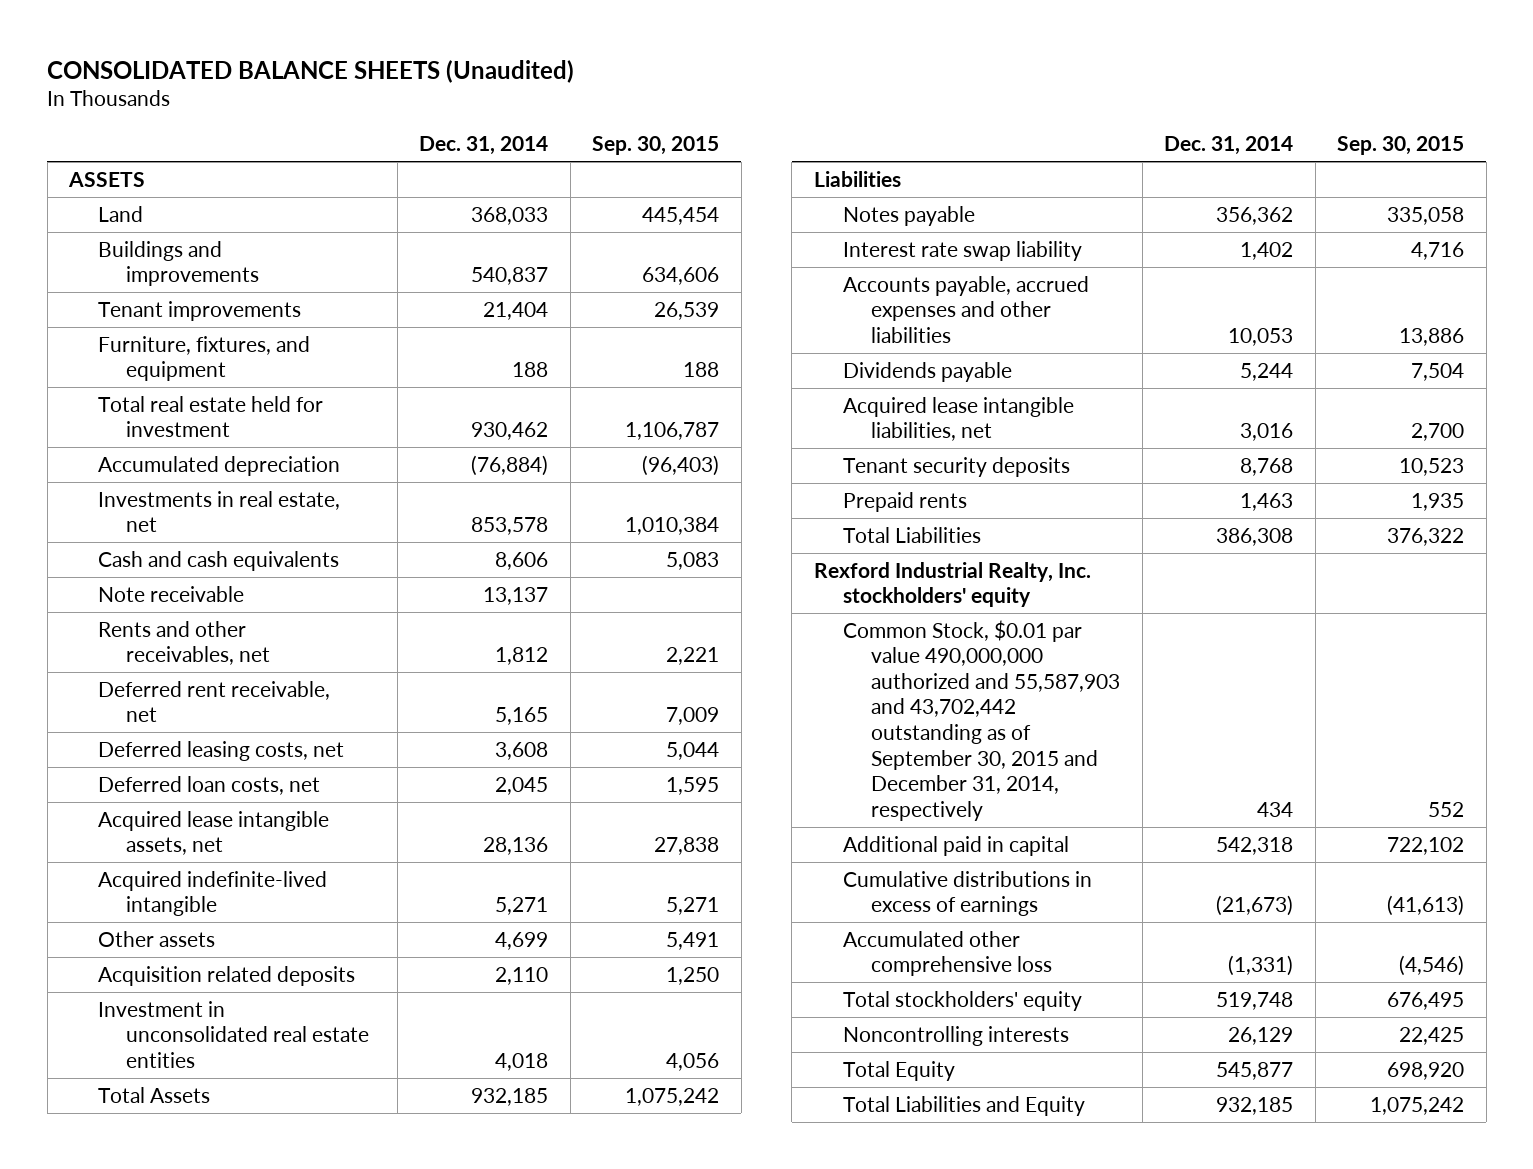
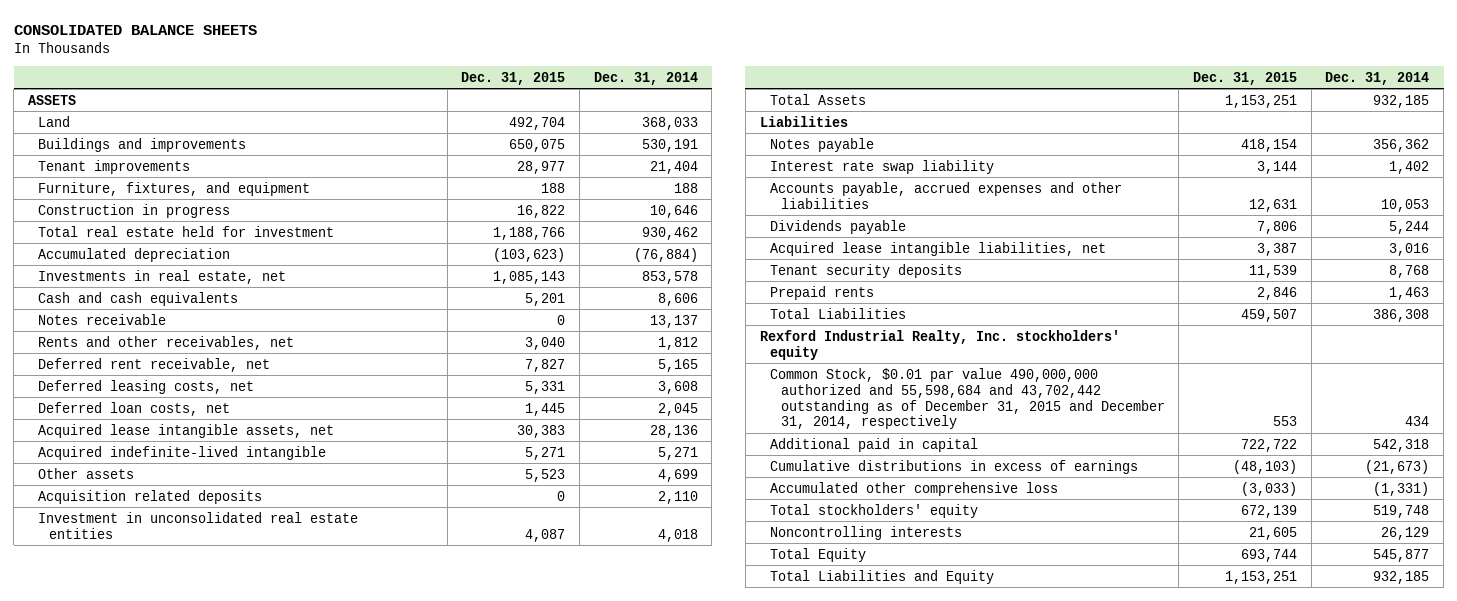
[47,59,575,83] CONSOLIDATED BALANCE SHEETS (Unaudited) -> [13,24,257,35] CONSOLIDATED BALANCE SHEETS
[592,136,720,156] Sep. 30, 2015 -> none
none -> [461,71,566,85] Dec. 31, 2015
[471,267,549,286] 540,837 -> [641,138,698,152] 530,191
none -> [38,203,231,218] Construction in progress
[97,585,244,602] Note receivable -> [38,313,167,325] Notes receivable
[842,619,1121,821] Common Stock, $0.01 par value 490,000,000 authorized and 55,587,903 and 43,702,442 outstanding as of September 30, 2015 and December 31, 2014, respectively -> [770,367,1165,430] Common Stock, $0.01 par value 490,000,000 authorized and 55,598,684 and 43,702,442 outstanding as of December 31, 2015 and December 31, 2014, respectively

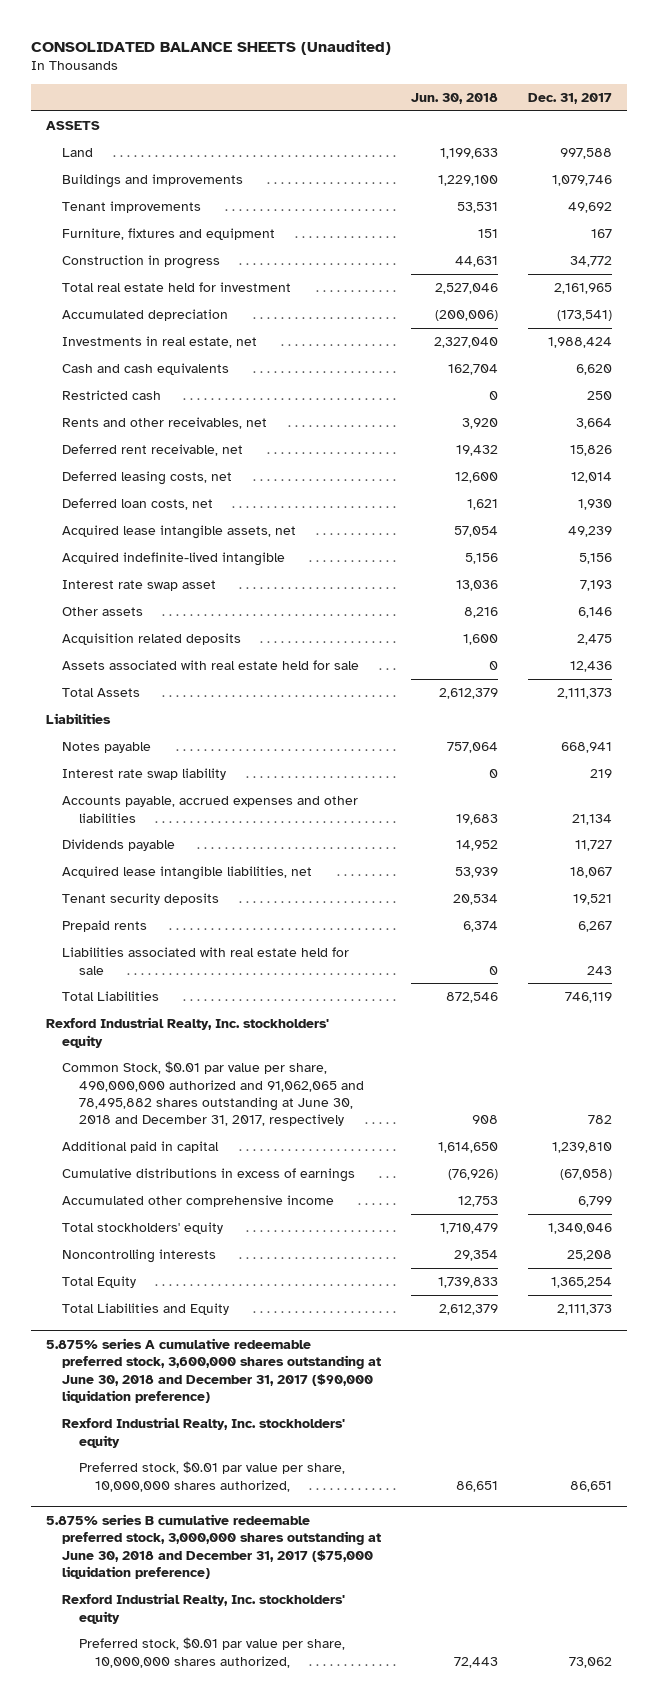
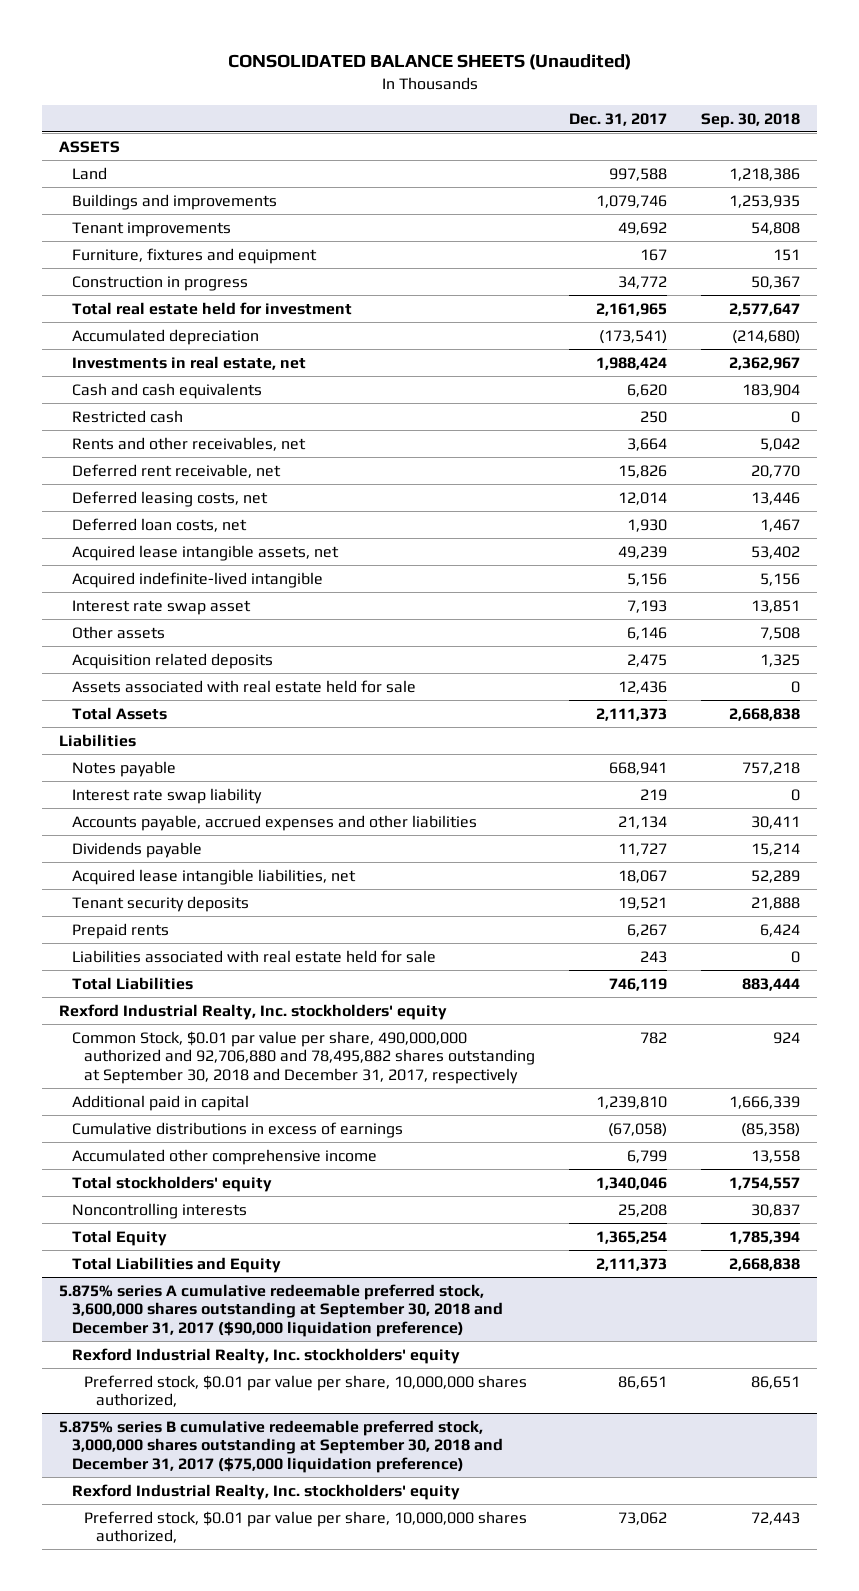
[410,92,498,104] Jun. 30, 2018 -> none
none -> [701,112,801,128] Sep. 30, 2018
[62,1061,364,1127] Common Stock, $0.01 par value per share, 490,000,000 authorized and 91,062,065 and 78,495,882 shares outstanding at June 30, 2018 and December 31, 2017, respectively -> [71,1030,535,1084] Common Stock, $0.01 par value per share, 490,000,000 authorized and 92,706,880 and 78,495,882 shares outstanding at September 30, 2018 and December 31, 2017, respectively
[45,1337,382,1404] 5.875% series A cumulative redeemable preferred stock, 3,600,000 shares outstanding at June 30, 2018 and December 31, 2017 ($90,000 liquidation preference) -> [59,1283,503,1337] 5.875% series A cumulative redeemable preferred stock, 3,600,000 shares outstanding at September 30, 2018 and December 31, 2017 ($90,000 liquidation preference)
[45,1513,382,1580] 5.875% series B cumulative redeemable preferred stock, 3,000,000 shares outstanding at June 30, 2018 and December 31, 2017 ($75,000 liquidation preference) -> [59,1419,503,1473] 5.875% series B cumulative redeemable preferred stock, 3,000,000 shares outstanding at September 30, 2018 and December 31, 2017 ($75,000 liquidation preference)

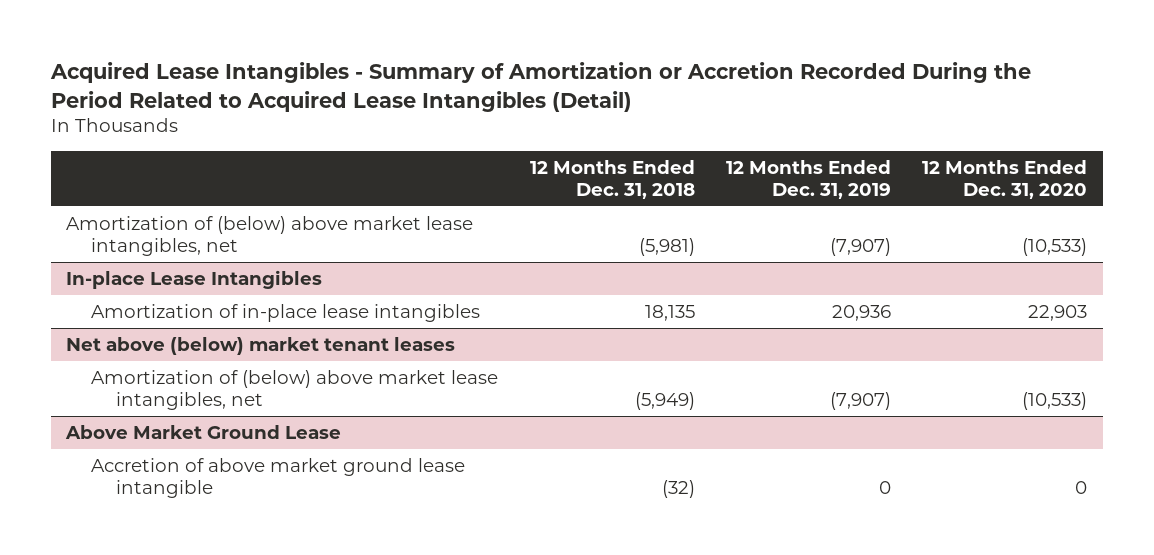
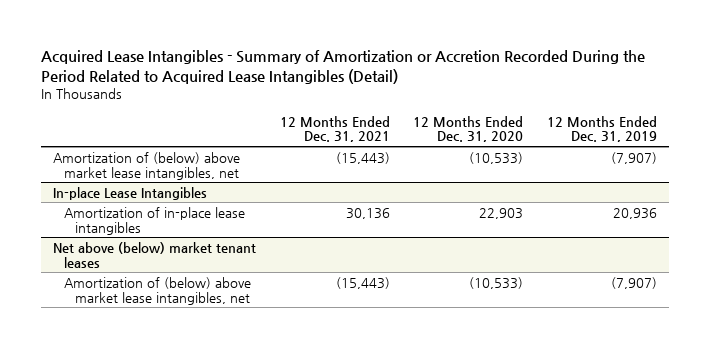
[529,159,695,199] 12 Months Ended Dec. 31, 2018 -> none
none -> [279,115,390,143] 12 Months Ended Dec. 31, 2021
[65,425,342,440] Above Market Ground Lease -> none
[91,458,466,499] Accretion of above market ground lease intangible -> none

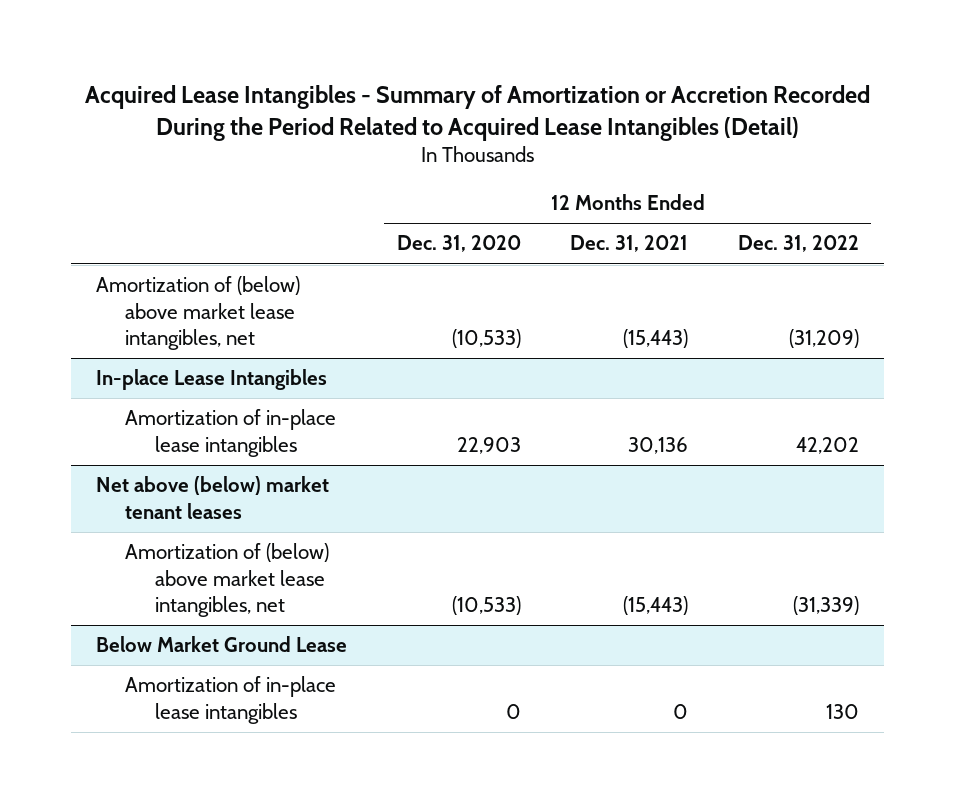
[547,115,658,143] 12 Months Ended Dec. 31, 2019 -> none
none -> [738,235,860,253] Dec. 31, 2022
none -> [95,636,347,653] Below Market Ground Lease
none -> [125,676,337,724] Amortization of in-place lease intangibles

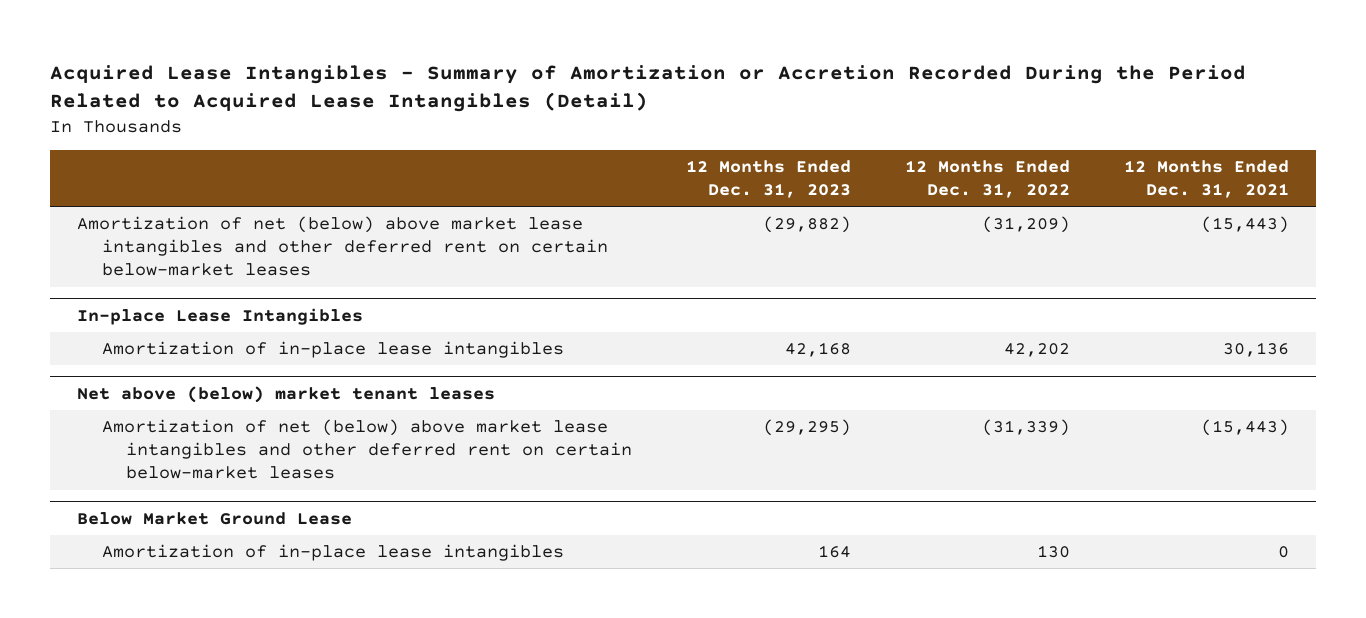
[396,235,521,253] Dec. 31, 2020 -> none
none -> [686,159,852,199] 12 Months Ended Dec. 31, 2023
[95,276,300,351] Amortization of (below) above market lease intangibles, net -> [77,215,608,277] Amortization of net (below) above market lease intangibles and other deferred rent on certain below-market leases
[125,543,330,618] Amortization of (below) above market lease intangibles, net -> [101,418,633,480] Amortization of net (below) above market lease intangibles and other deferred rent on certain below-market leases

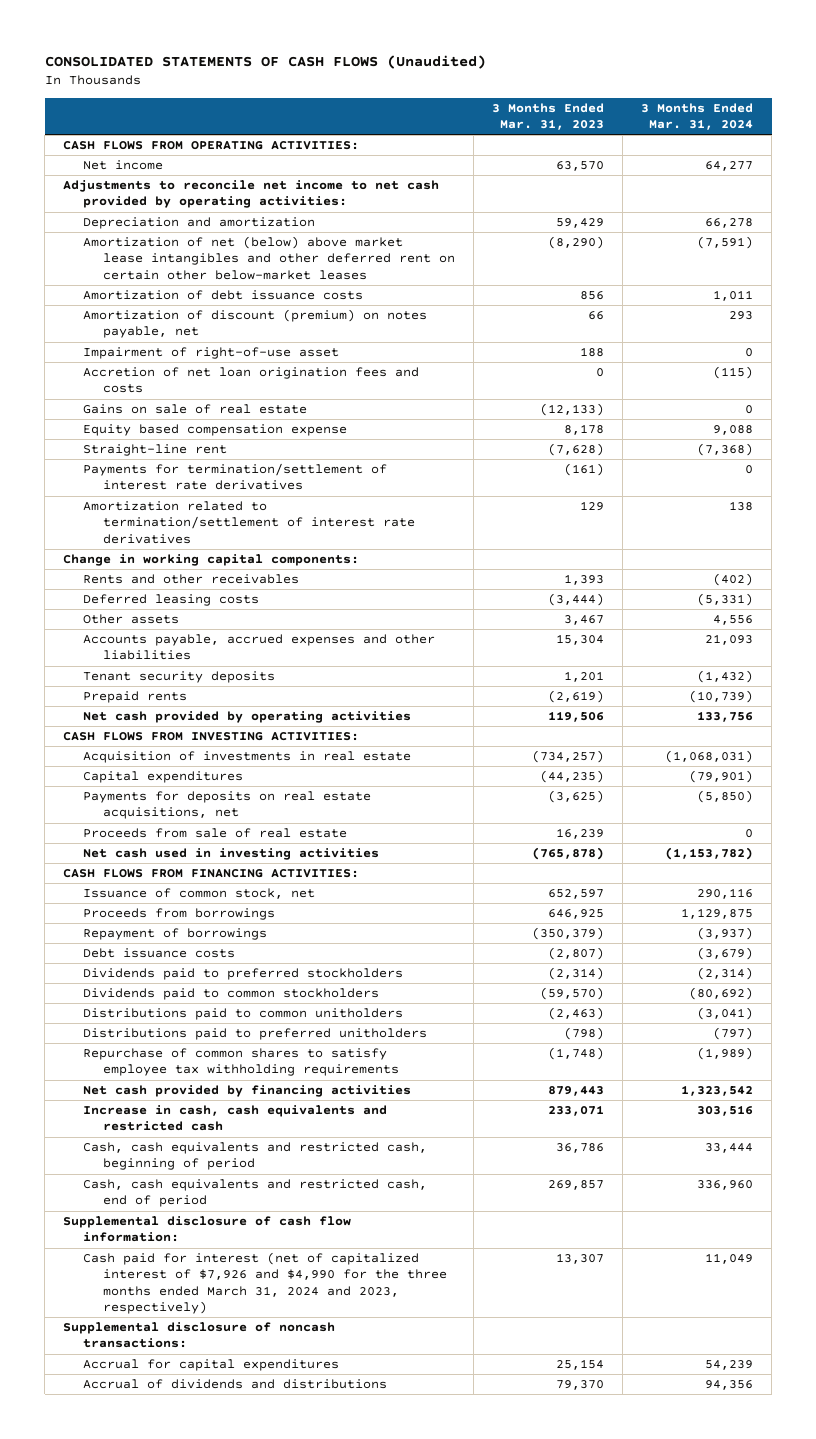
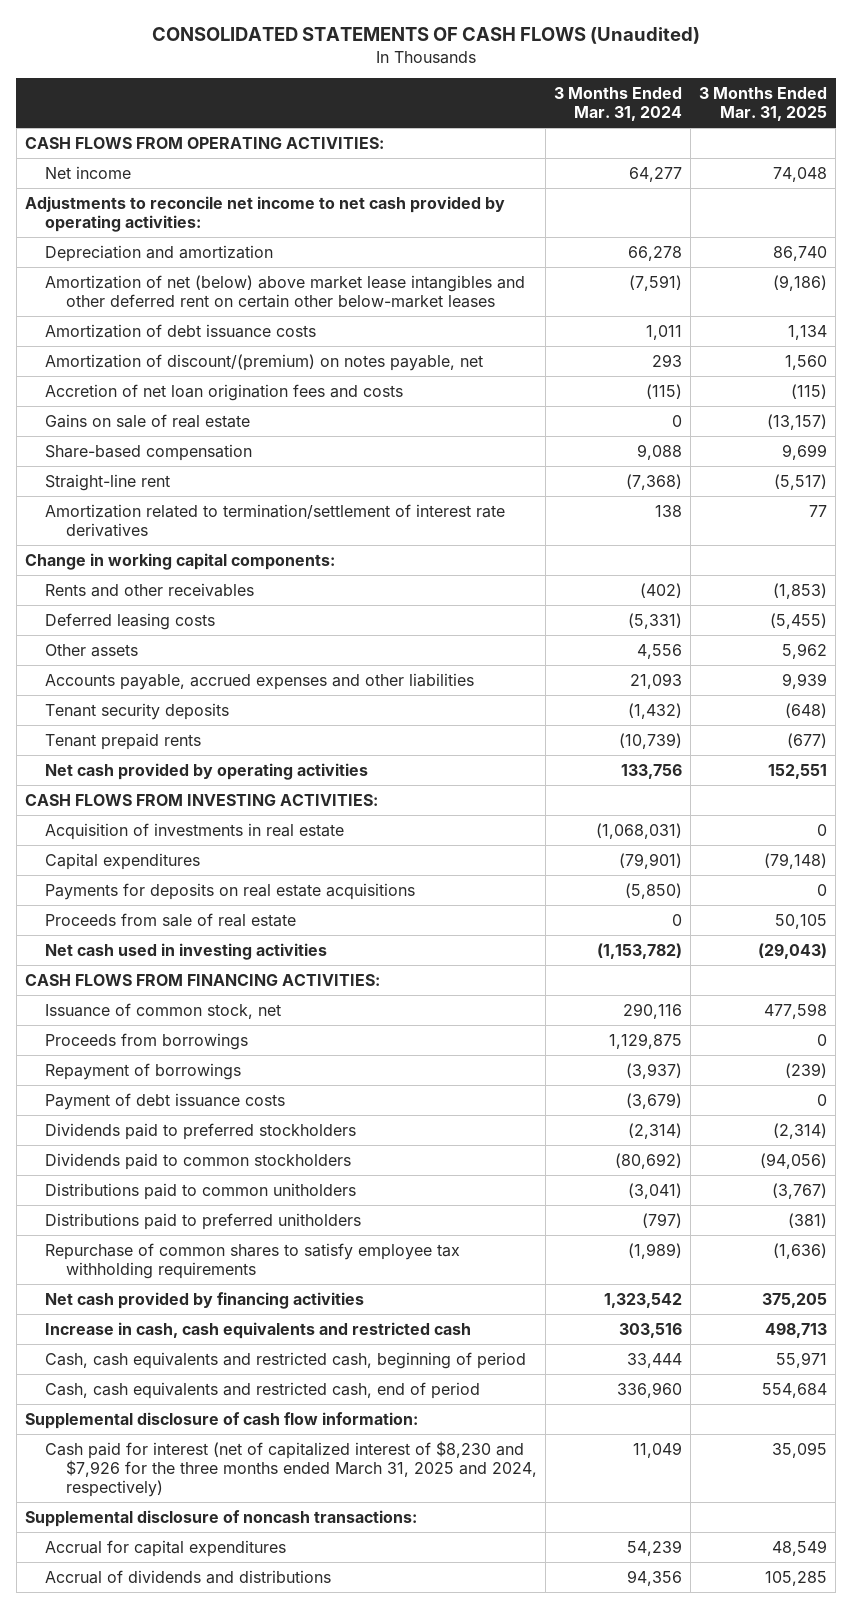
[492,102,605,130] 3 Months Ended Mar. 31, 2023 -> none
none -> [699,87,828,122] 3 Months Ended Mar. 31, 2025
[83,347,340,360] Impairment of right-of-use asset -> none
[83,309,428,339] Amortization of discount (premium) on notes payable, net -> [45,353,484,371] Amortization of discount/(premium) on notes payable, net
[83,424,348,437] Equity based compensation expense -> [45,443,253,461] Share-based compensation
[83,463,388,491] Payments for termination/settlement of interest rate derivatives -> none
[83,691,188,704] Prepaid rents -> [45,732,202,750] Tenant prepaid rents
[83,791,372,820] Payments for deposits on real estate acquisitions, net -> [45,882,416,900] Payments for deposits on real estate acquisitions
[83,948,236,959] Debt issuance costs -> [45,1092,286,1110] Payment of debt issuance costs
[83,1252,448,1314] Cash paid for interest (net of capitalized interest of $7,926 and $4,990 for the three months ended March 31, 2024 and 2023, respectively) -> [45,1440,537,1498] Cash paid for interest (net of capitalized interest of $8,230 and $7,926 for the three months ended March 31, 2025 and 2024, respectively)

